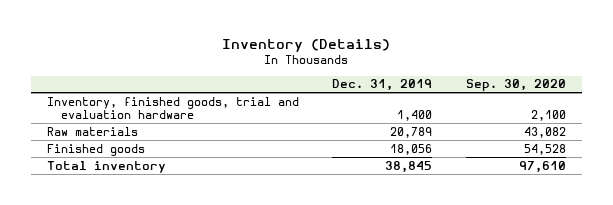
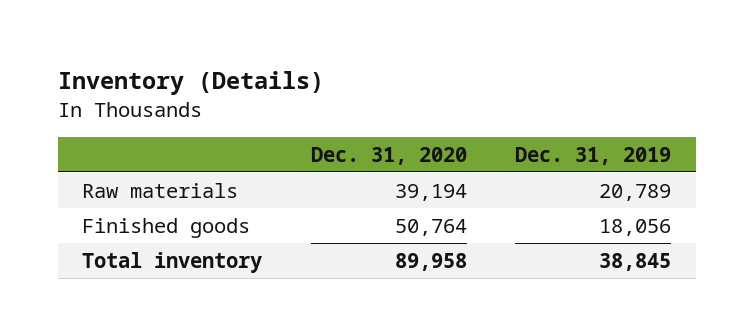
[465,79,566,92] Sep. 30, 2020 -> none
none -> [310,146,467,165] Dec. 31, 2020
[47,96,300,120] Inventory, finished goods, trial and evaluation hardware -> none

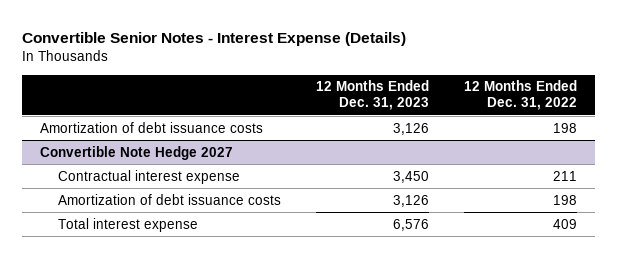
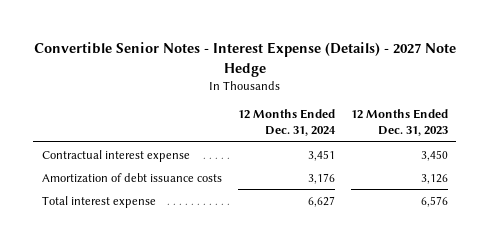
[22,32,407,47] Convertible Senior Notes - Interest Expense (Details) -> [33,42,456,77] Convertible Senior Notes - Interest Expense (Details) - 2027 Note Hedge
[464,80,578,111] 12 Months Ended Dec. 31, 2022 -> none
none -> [237,109,336,137] 12 Months Ended Dec. 31, 2024
[39,121,263,133] Amortization of debt issuance costs -> none
[39,145,233,160] Convertible Note Hedge 2027 -> none

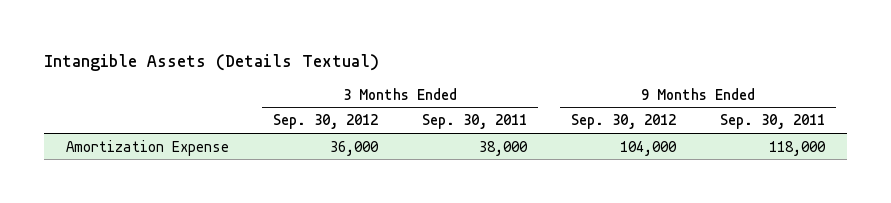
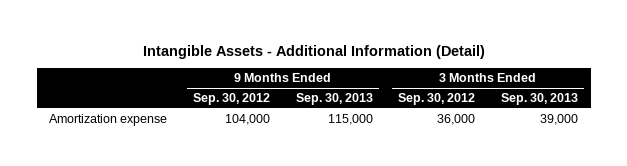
[44,54,380,72] Intangible Assets (Details Textual) -> [142,44,485,59] Intangible Assets - Additional Information (Detail)
[422,114,528,130] Sep. 30, 2011 -> none
[719,114,825,130] Sep. 30, 2011 -> none
none -> [295,93,373,106] Sep. 30, 2013
none -> [500,93,578,106] Sep. 30, 2013
[66,139,230,156] Amortization Expense -> [49,114,168,127] Amortization expense

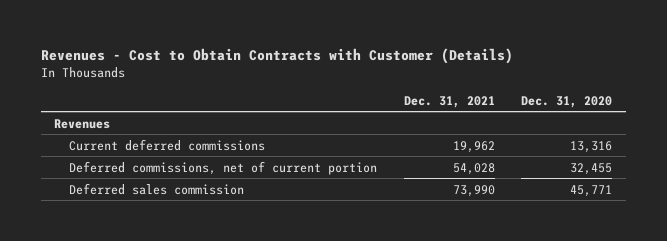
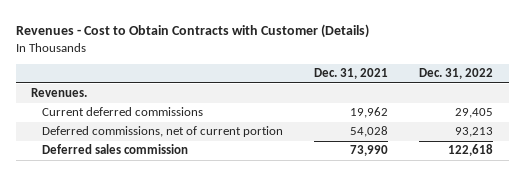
[521,95,613,108] Dec. 31, 2020 -> none
none -> [419,68,494,80] Dec. 31, 2022
[54,118,111,129] Revenues -> [31,88,88,98] Revenues.

